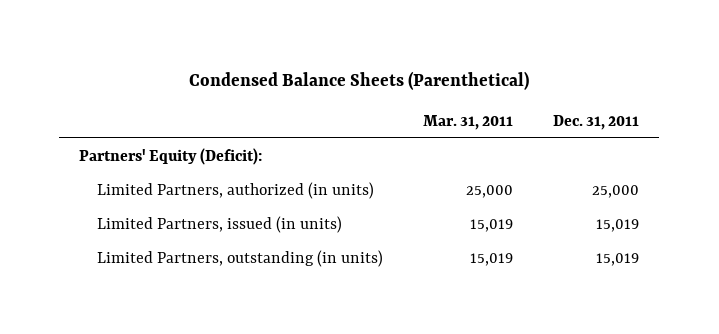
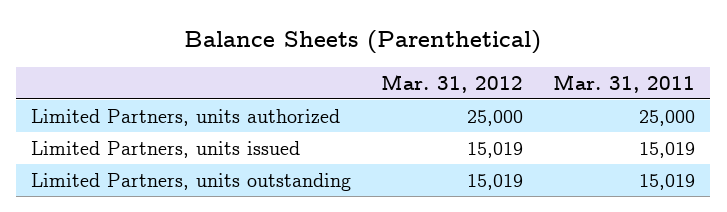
[189,71,530,91] Condensed Balance Sheets (Parenthetical) -> [184,30,542,55] Balance Sheets (Parenthetical)
[553,114,640,130] Dec. 31, 2011 -> none
none -> [381,73,524,93] Mar. 31, 2012
[79,148,263,166] Partners' Equity (Deficit): -> none
[97,182,375,200] Limited Partners, authorized (in units) -> [31,108,341,126] Limited Partners, units authorized
[97,216,343,234] Limited Partners, issued (in units) -> [31,140,301,158] Limited Partners, units issued
[97,250,384,268] Limited Partners, outstanding (in units) -> [31,172,352,191] Limited Partners, units outstanding

